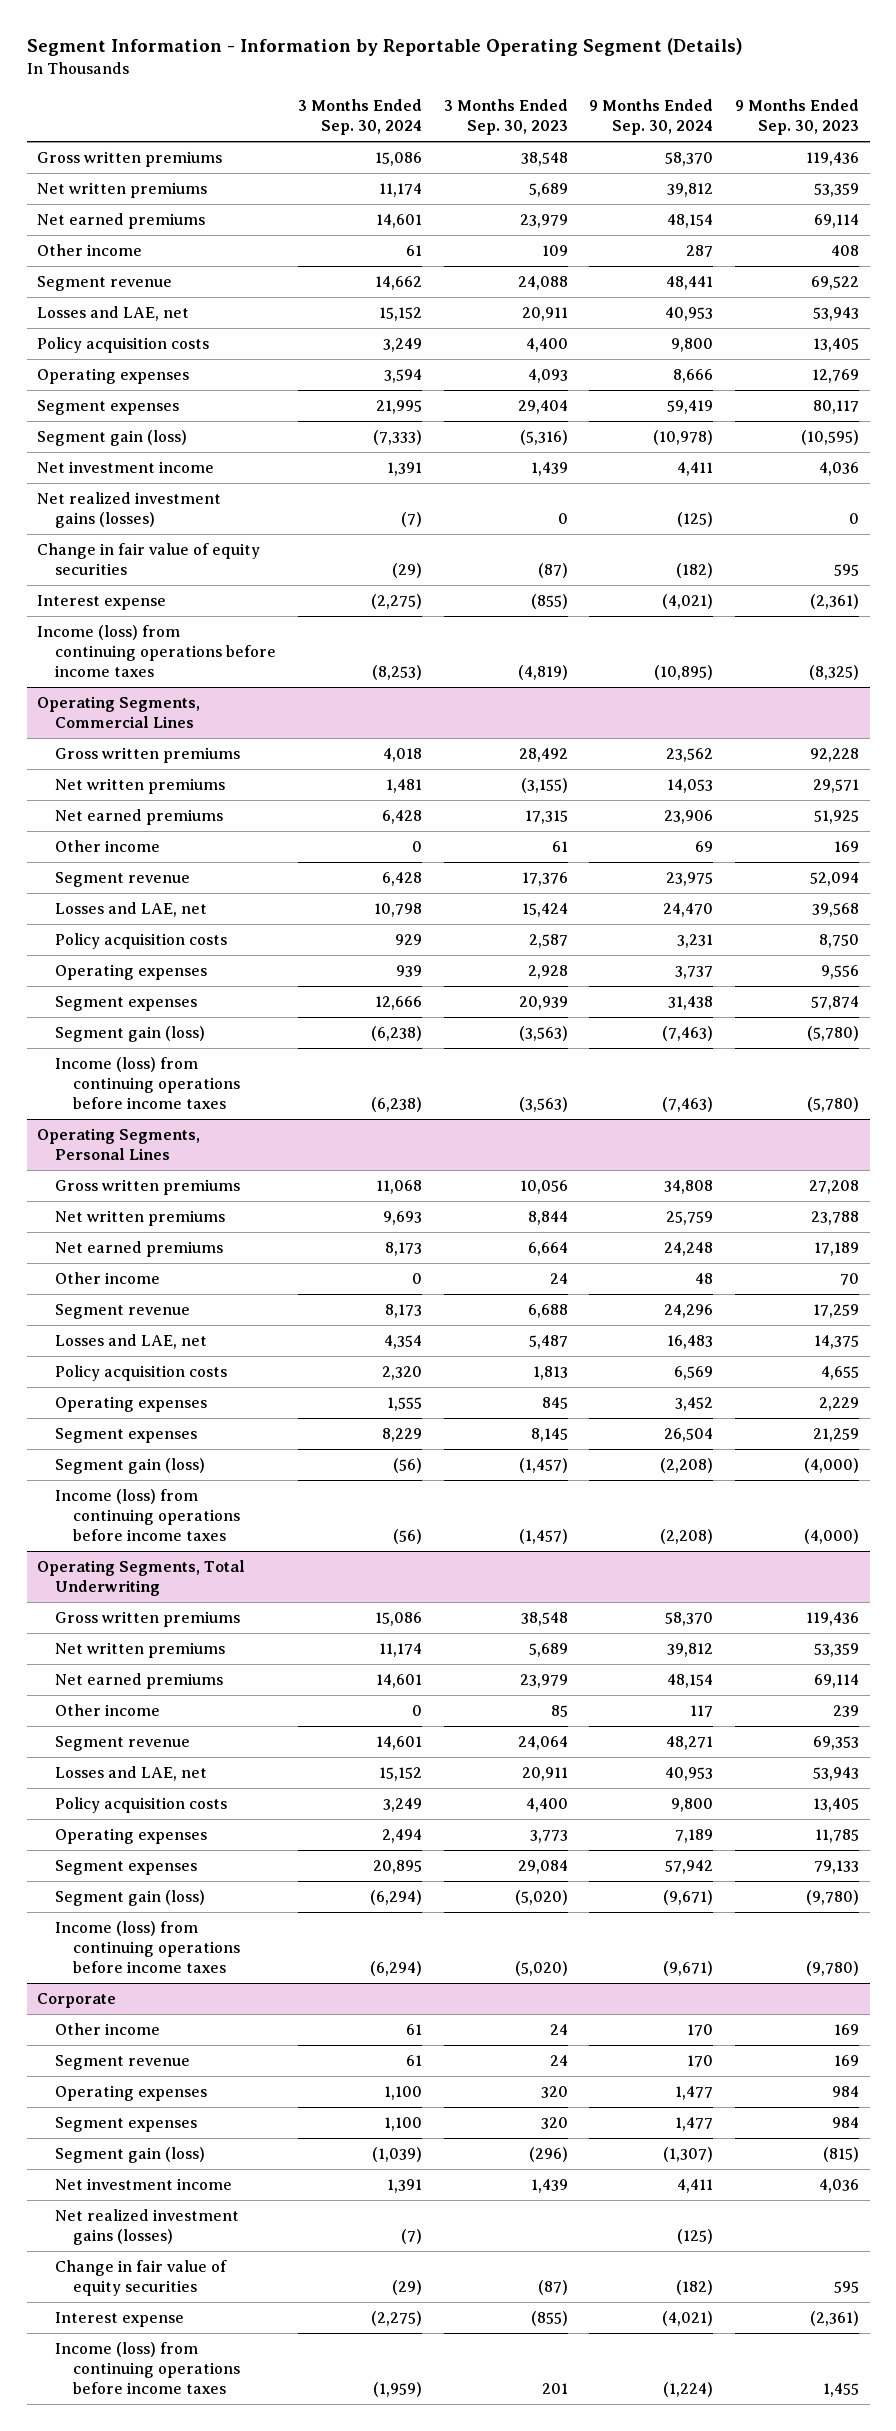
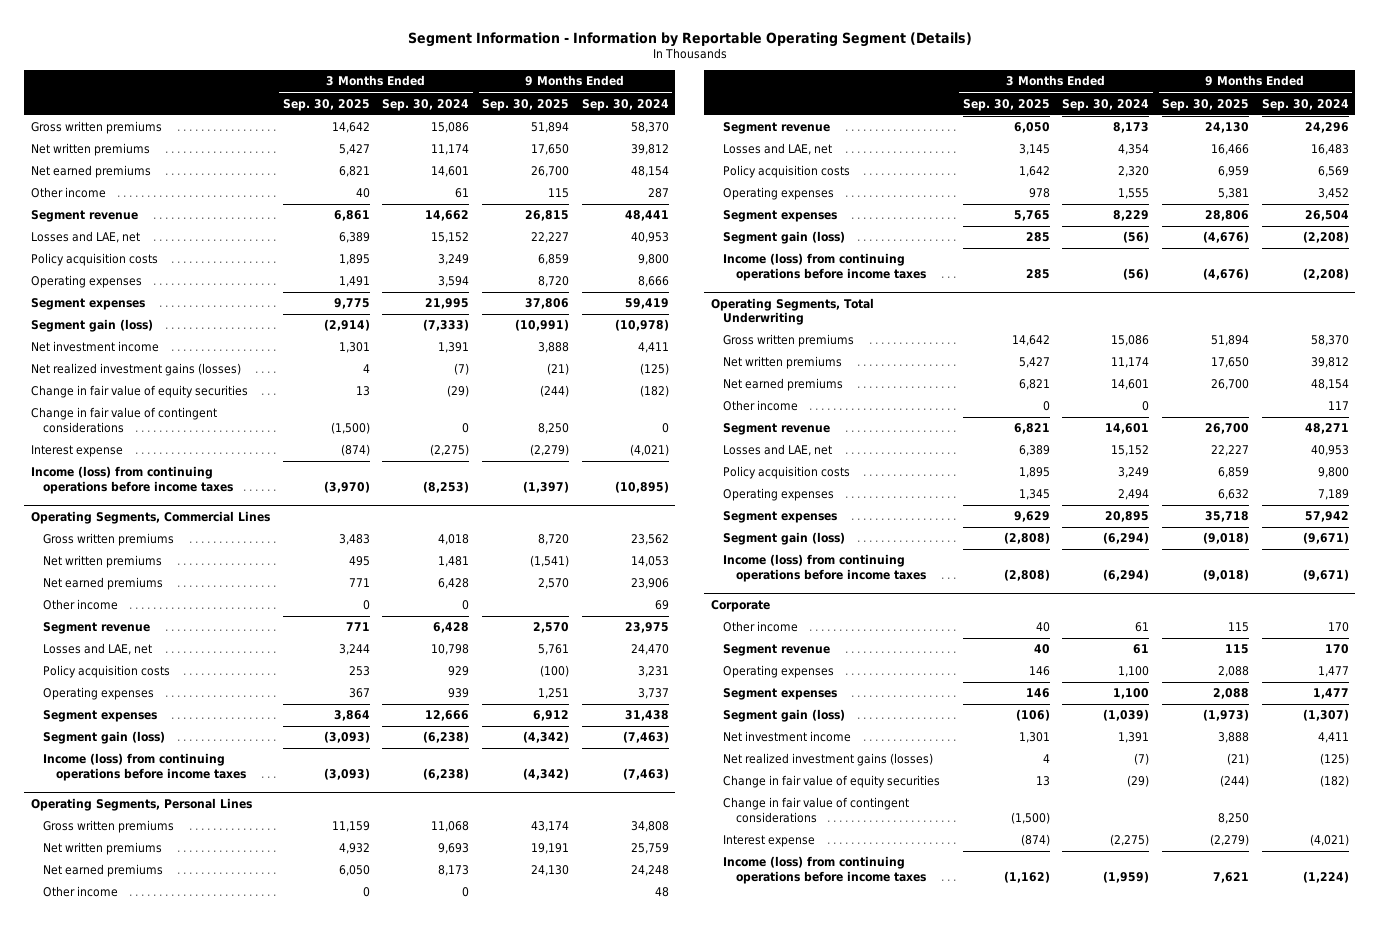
[443,99,568,136] 3 Months Ended Sep. 30, 2023 -> none
[734,99,859,136] 9 Months Ended Sep. 30, 2023 -> none
none -> [282,98,370,111] Sep. 30, 2025
none -> [482,98,570,111] Sep. 30, 2025
none -> [30,407,217,433] Change in fair value of contingent considerations
none -> [723,797,910,823] Change in fair value of contingent considerations

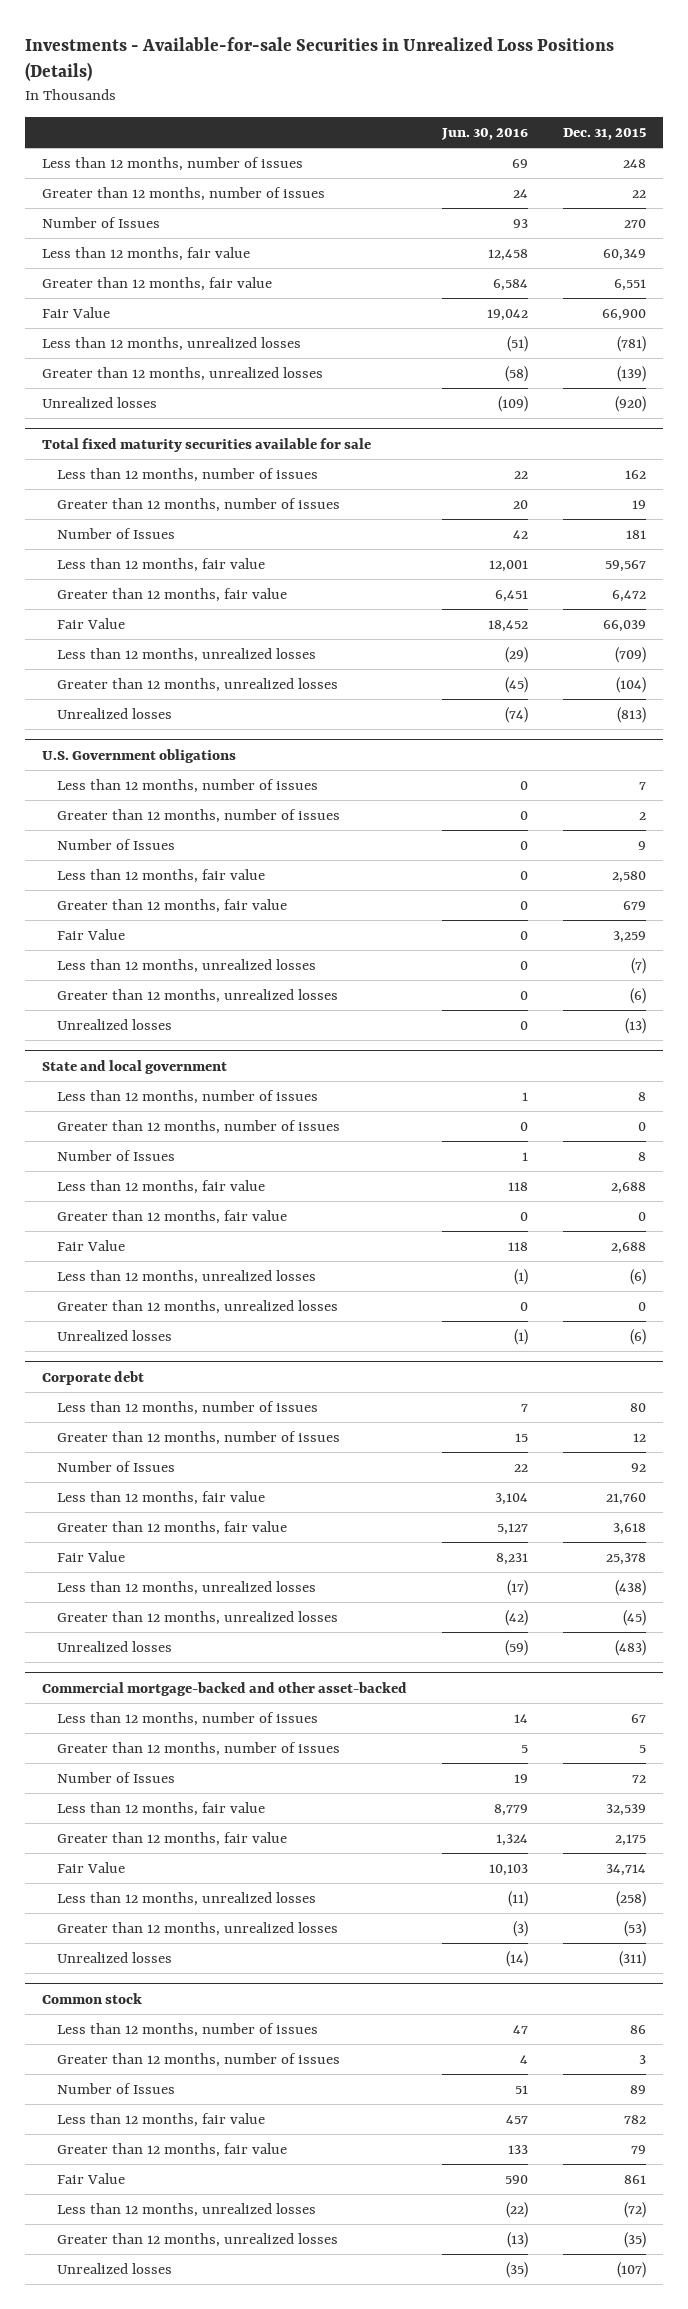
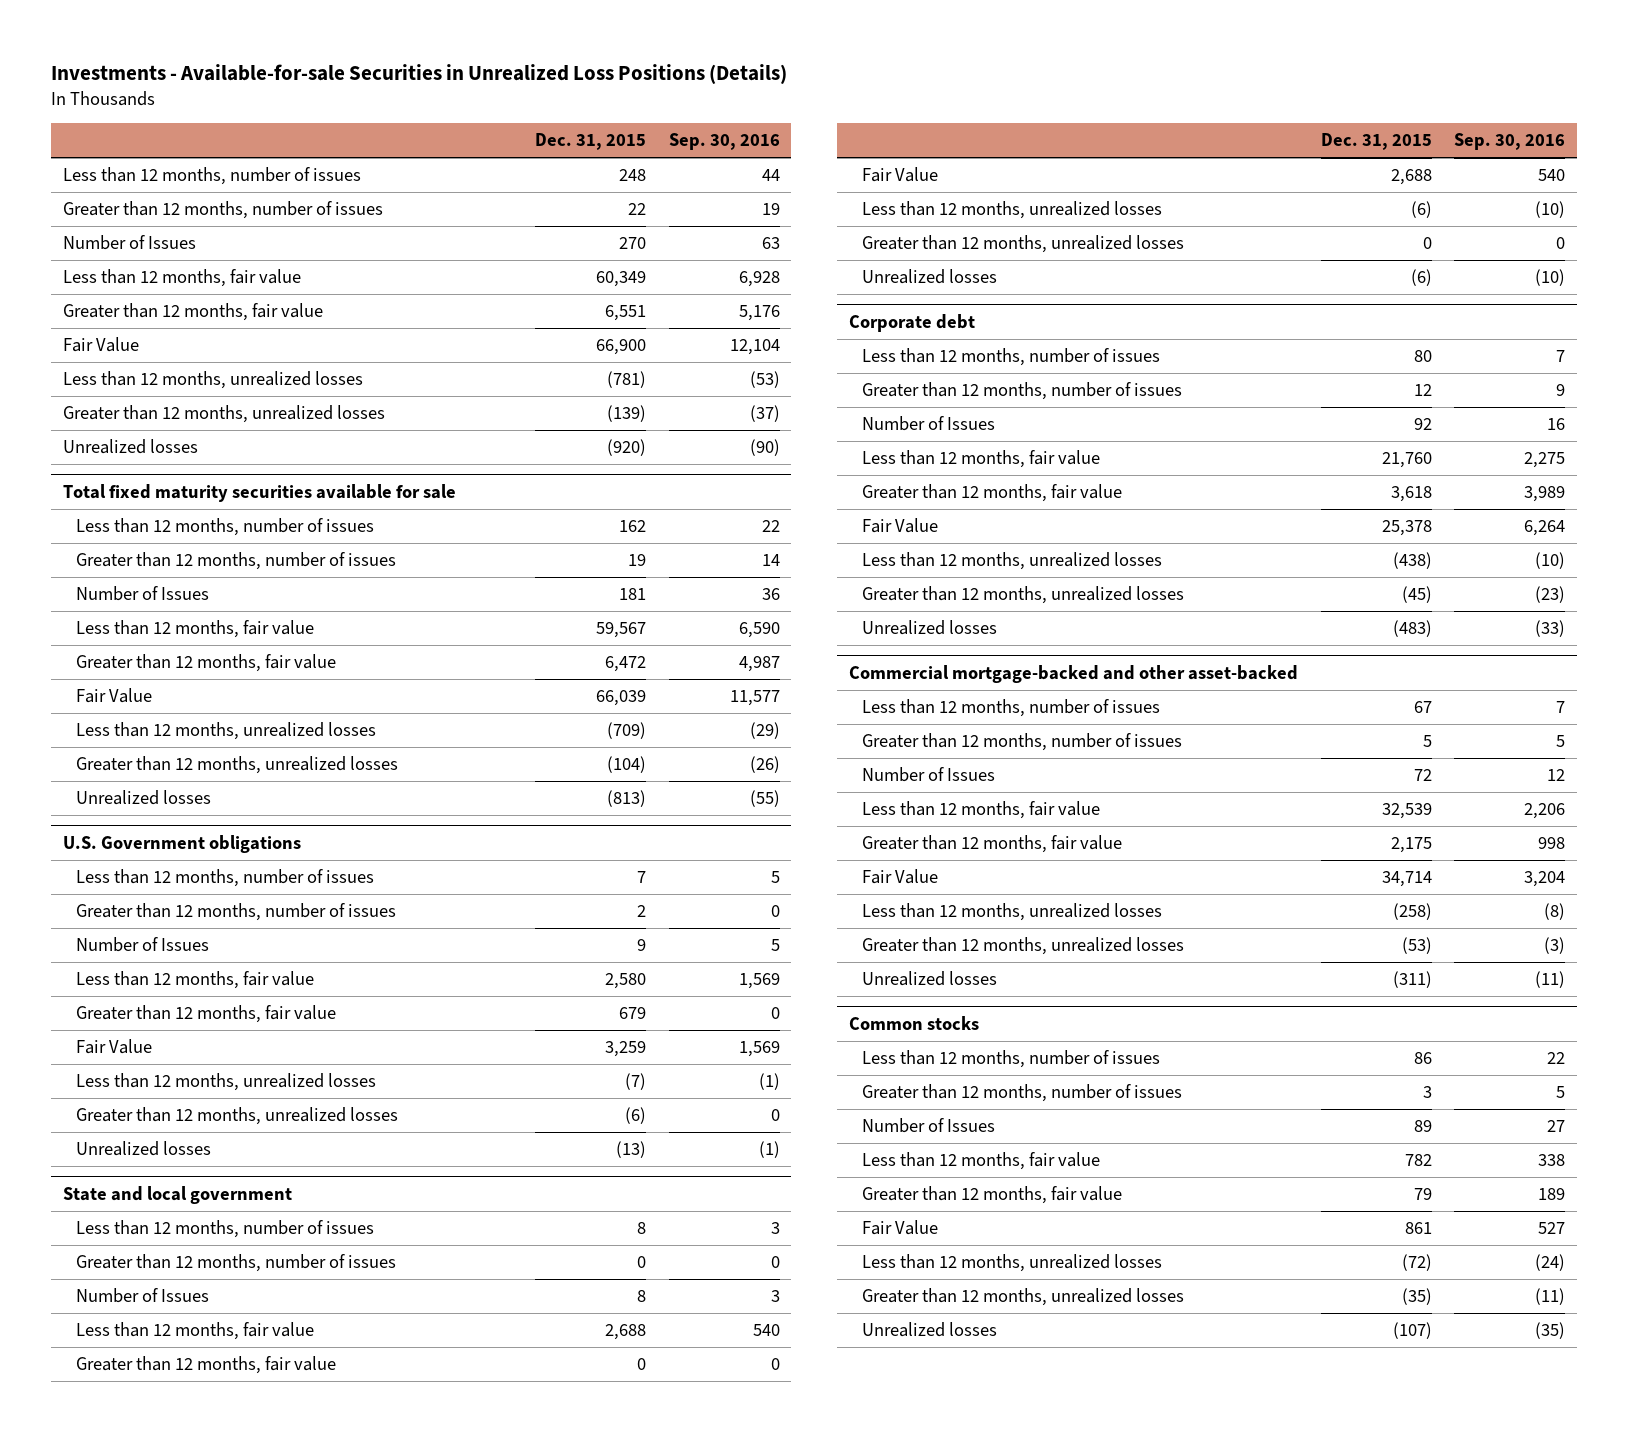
[440,128,528,141] Jun. 30, 2016 -> none
none -> [668,133,780,151] Sep. 30, 2016
[41,1992,142,2004] Common stock -> [848,1015,979,1030] Common stocks

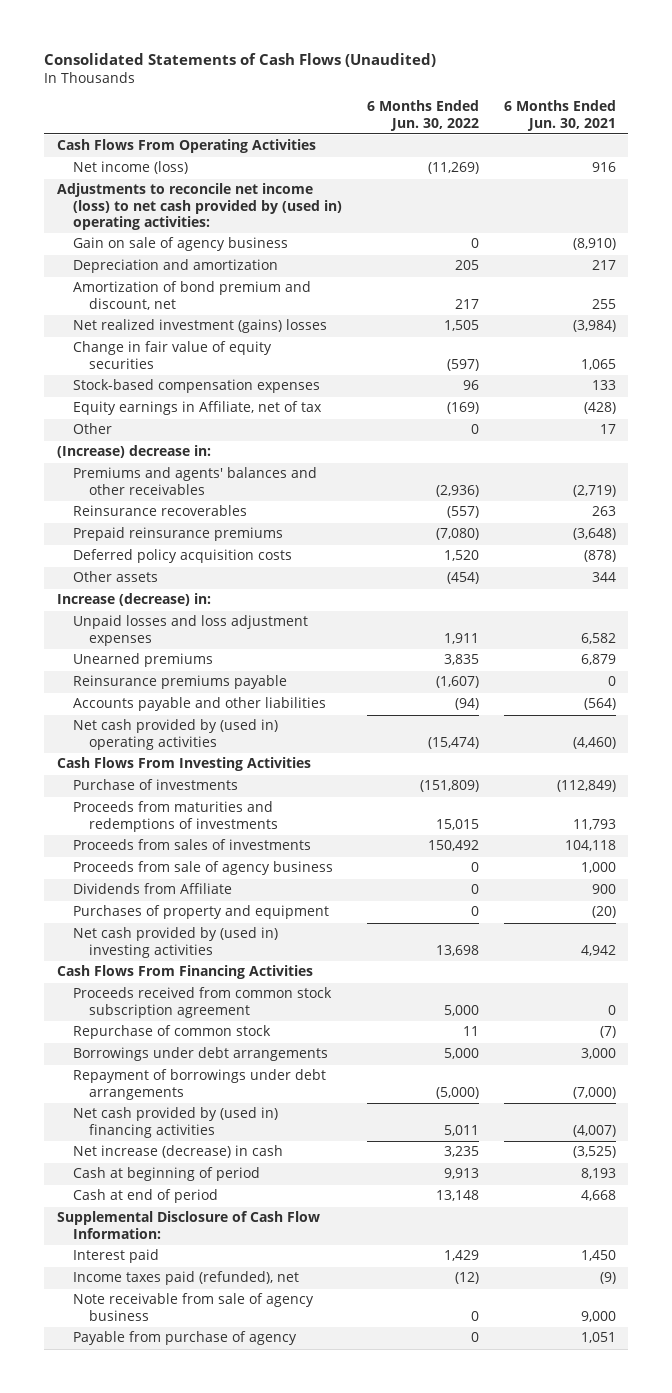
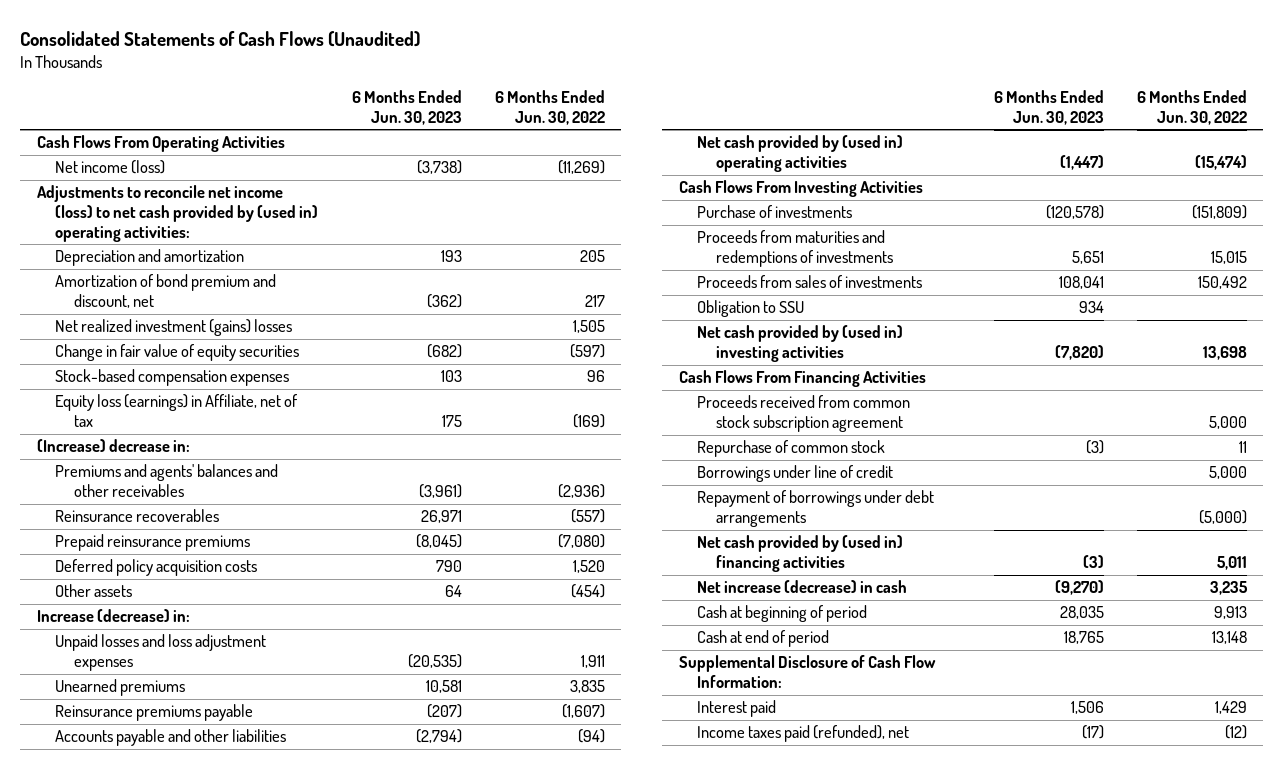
[503,100,616,131] 6 Months Ended Jun. 30, 2021 -> none
none -> [351,89,462,125] 6 Months Ended Jun. 30, 2023
[72,237,288,252] Gain on sale of agency business -> none
[72,423,112,435] Other -> none
[72,401,322,416] Equity earnings in Affiliate, net of tax -> [55,394,299,428] Equity loss (earnings) in Affiliate, net of tax
[72,861,333,876] Proceeds from sale of agency business -> none
[72,883,232,895] Dividends from Affiliate -> none
[72,905,329,920] Purchases of property and equipment -> none
none -> [697,300,805,318] Obligation to SSU
[72,1047,328,1062] Borrowings under debt arrangements -> none
none -> [697,465,894,483] Borrowings under line of credit
[72,1293,314,1321] Note receivable from sale of agency business -> none
[72,1331,297,1346] Payable from purchase of agency -> none

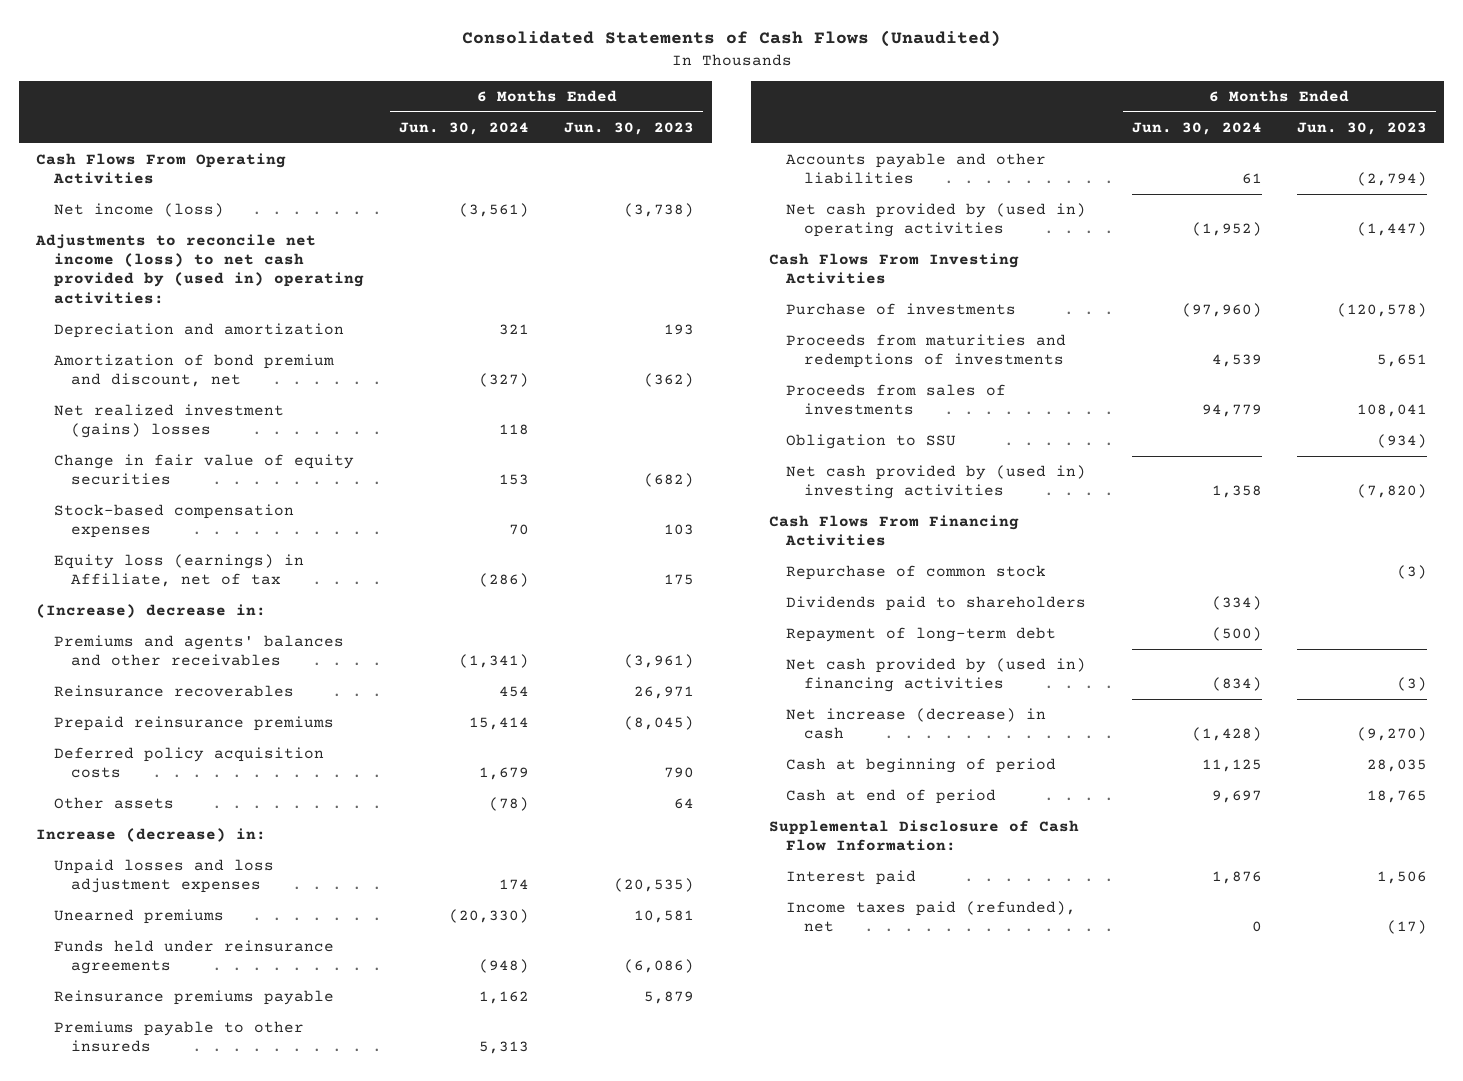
[494,89,605,125] 6 Months Ended Jun. 30, 2022 -> none
none -> [399,121,530,135] Jun. 30, 2024
none -> [53,940,334,975] Funds held under reinsurance agreements
[426,704,462,719] (207) -> [644,991,695,1005] 5,879
none -> [53,1021,304,1053] Premiums payable to other insureds
[1078,301,1104,314] 934 -> [1376,434,1427,449] (934)
[697,395,911,433] Proceeds received from common stock subscription agreement -> none
[697,465,894,483] Borrowings under line of credit -> none
[697,490,935,528] Repayment of borrowings under debt arrangements -> none
none -> [786,596,1087,612] Dividends paid to shareholders
none -> [786,627,1057,643] Repayment of long-term debt

